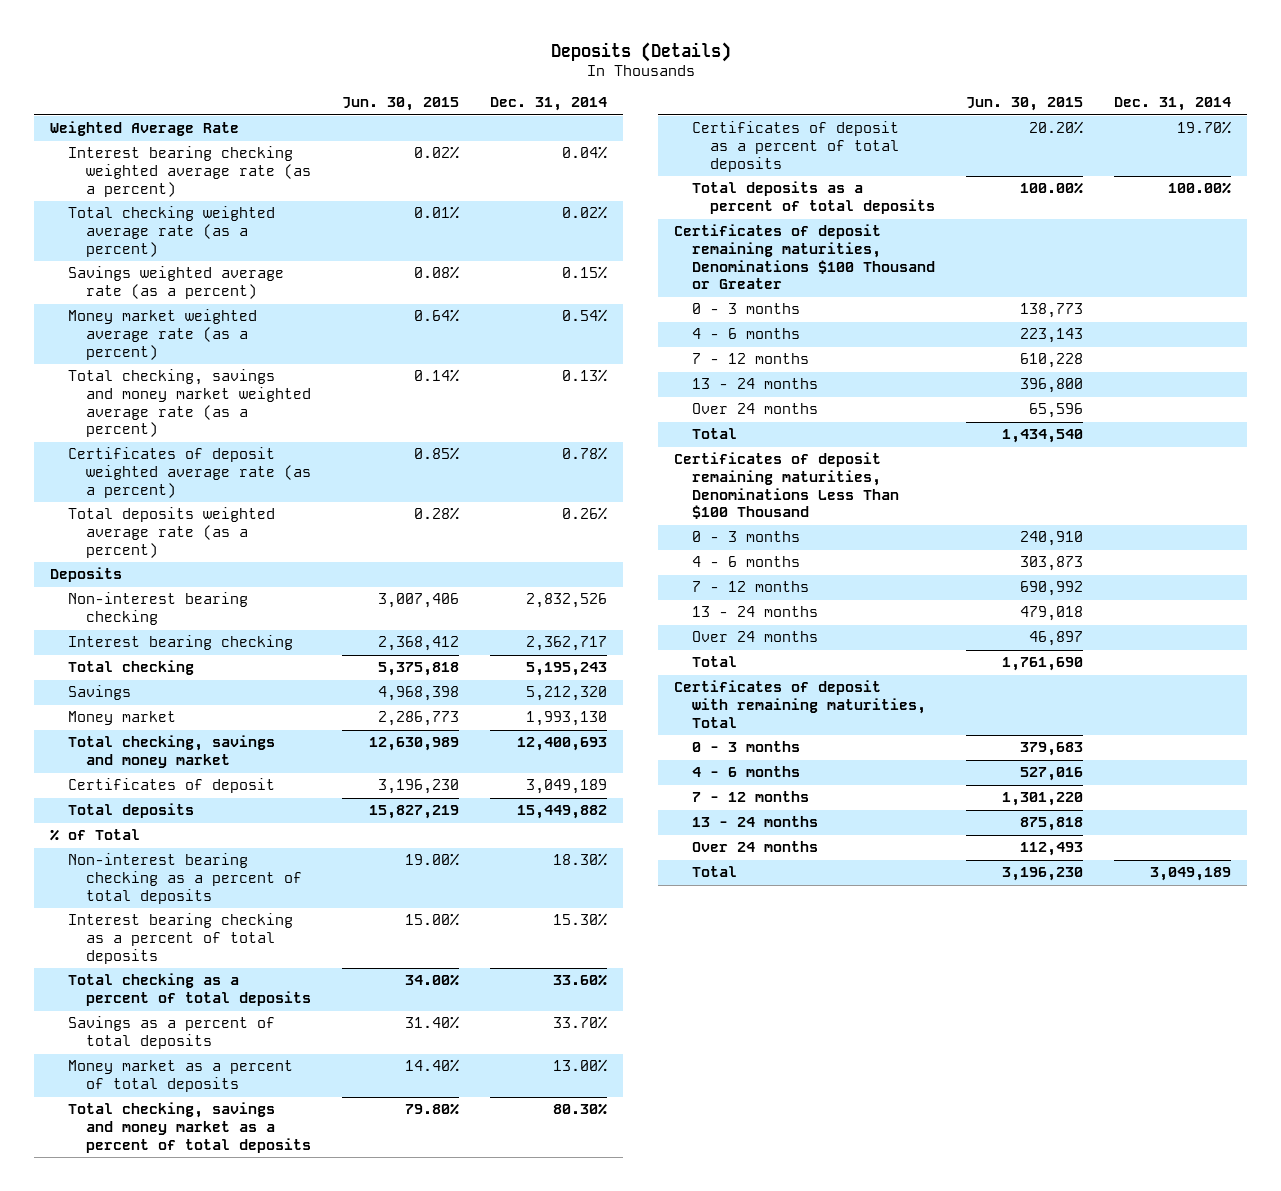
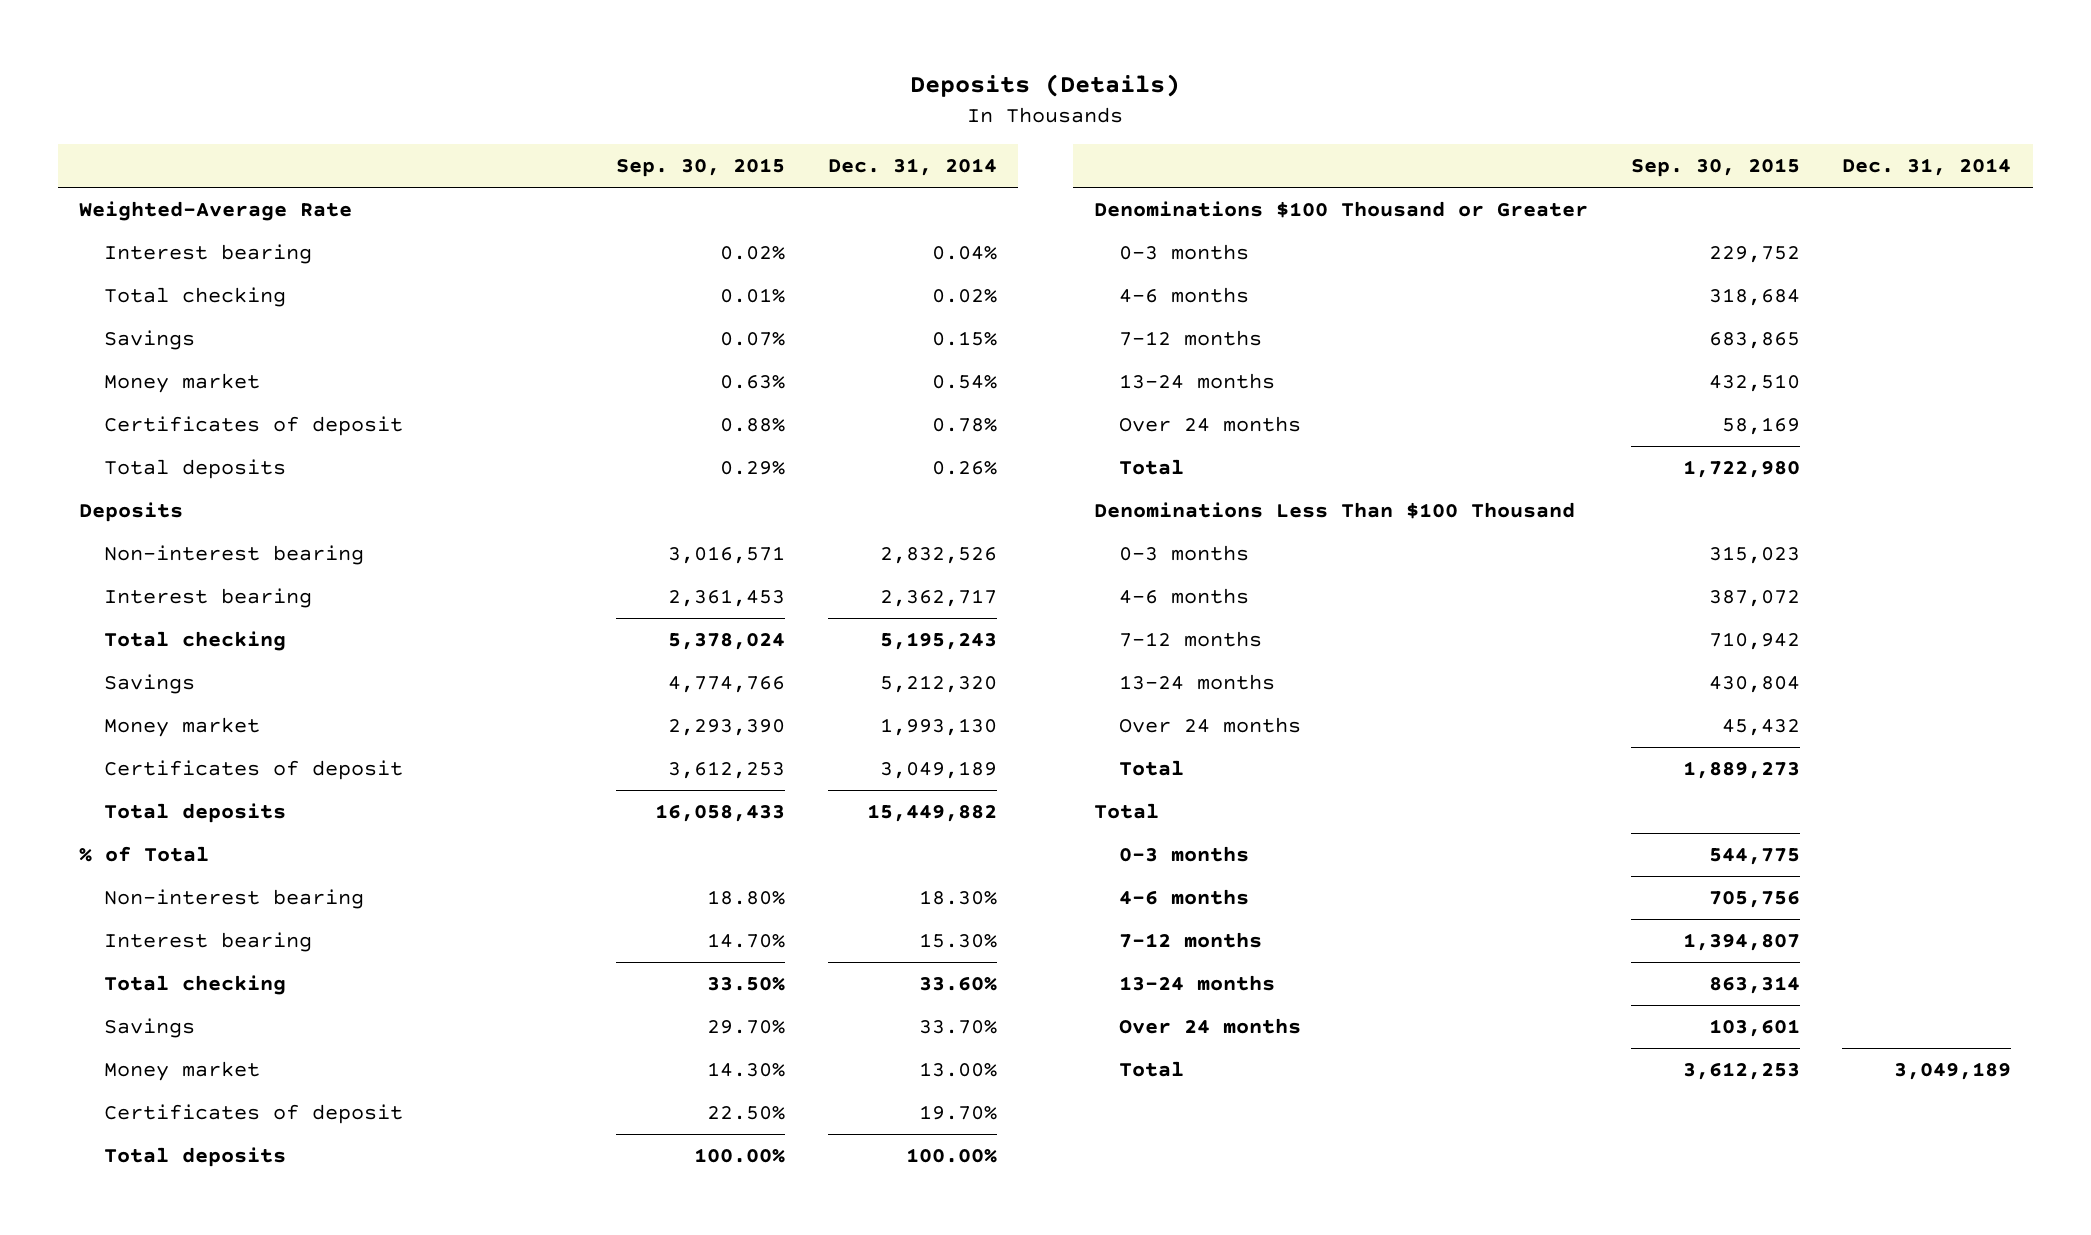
[342,97,460,112] Jun. 30, 2015 -> none
none -> [615,158,785,178] Sep. 30, 2015
[67,369,312,438] Total checking, savings and money market weighted average rate (as a percent) -> none
[49,121,239,137] Weighted Average Rate -> [79,201,353,222] Weighted-Average Rate
[67,146,312,197] Interest bearing checking weighted average rate (as a percent) -> [104,244,313,265] Interest bearing
[67,206,275,257] Total checking weighted average rate (as a percent) -> [104,287,287,308] Total checking
[67,266,284,300] Savings weighted average rate (as a percent) -> [104,330,196,351] Savings
[67,309,257,360] Money market weighted average rate (as a percent) -> [104,373,261,394] Money market
[67,447,312,498] Certificates of deposit weighted average rate (as a percent) -> [104,416,404,437] Certificates of deposit
[67,507,275,558] Total deposits weighted average rate (as a percent) -> [104,459,287,480] Total deposits
[67,592,248,626] Non-interest bearing checking -> [104,545,365,566] Non-interest bearing
[67,635,293,651] Interest bearing checking -> [104,588,313,609] Interest bearing
[67,735,275,769] Total checking, savings and money market -> none
[67,1102,312,1153] Total checking, savings and money market as a percent of total deposits -> none
[67,853,303,904] Non-interest bearing checking as a percent of total deposits -> [104,889,365,910] Non-interest bearing
[67,913,293,964] Interest bearing checking as a percent of total deposits -> [104,932,313,953] Interest bearing
[67,973,312,1007] Total checking as a percent of total deposits -> [104,975,287,996] Total checking
[67,1016,275,1050] Savings as a percent of total deposits -> [104,1018,196,1039] Savings
[67,1060,293,1093] Money market as a percent of total deposits -> [104,1061,261,1082] Money market
[691,121,900,172] Certificates of deposit as a percent of total deposits -> [104,1104,404,1125] Certificates of deposit
[691,181,936,215] Total deposits as a percent of total deposits -> [104,1147,287,1168] Total deposits
[673,224,935,290] Certificates of deposit remaining maturities, Denominations $100 Thousand or Greater -> [1094,201,1589,219] Denominations $100 Thousand or Greater
[691,303,800,315] 0 - 3 months -> [1119,244,1250,261] 0-3 months
[691,328,800,340] 4 - 6 months -> [1119,287,1250,304] 4-6 months
[691,353,809,365] 7 - 12 months -> [1119,330,1263,347] 7-12 months
[691,378,818,390] 13 - 24 months -> [1119,373,1276,390] 13-24 months
[673,452,899,520] Certificates of deposit remaining maturities, Denominations Less Than $100 Thousand -> [1094,502,1576,520] Denominations Less Than $100 Thousand
[691,531,800,543] 0 - 3 months -> [1119,545,1250,562] 0-3 months
[691,556,800,568] 4 - 6 months -> [1119,588,1250,605] 4-6 months
[691,581,809,593] 7 - 12 months -> [1119,631,1263,648] 7-12 months
[691,606,818,618] 13 - 24 months -> [1119,674,1276,691] 13-24 months
[673,680,926,728] Certificates of deposit with remaining maturities, Total -> [1094,803,1160,820] Total
[691,741,800,753] 0 - 3 months -> [1119,846,1250,863] 0-3 months
[691,766,800,778] 4 - 6 months -> [1119,889,1250,906] 4-6 months
[691,791,809,803] 7 - 12 months -> [1119,932,1263,949] 7-12 months
[691,816,818,828] 13 - 24 months -> [1119,975,1276,992] 13-24 months

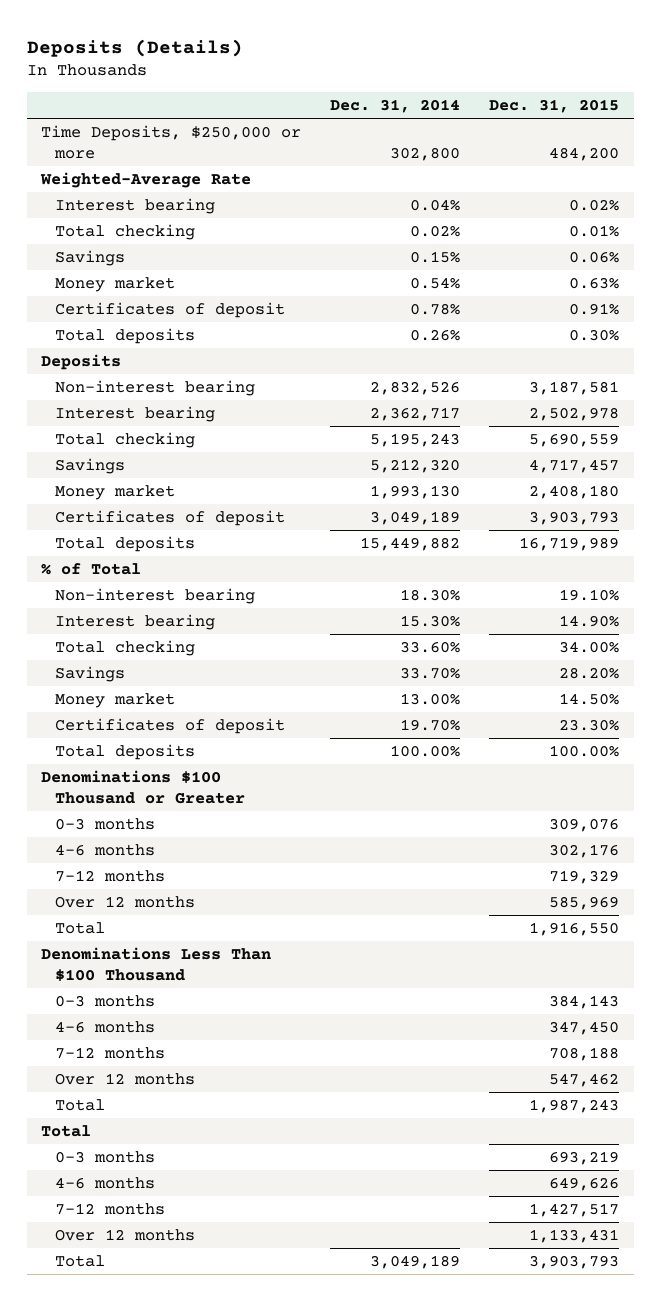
[615,158,785,178] Sep. 30, 2015 -> none
none -> [489,98,620,113] Dec. 31, 2015
none -> [41,124,302,160] Time Deposits, $250,000 or more
[1119,416,1302,433] Over 24 months -> none
[1119,373,1276,390] 13-24 months -> [54,895,195,908] Over 12 months
[1119,717,1302,734] Over 24 months -> none
[1119,674,1276,691] 13-24 months -> [54,1072,195,1085] Over 12 months
[1119,1018,1302,1035] Over 24 months -> none
[1119,975,1276,992] 13-24 months -> [54,1228,195,1241] Over 12 months

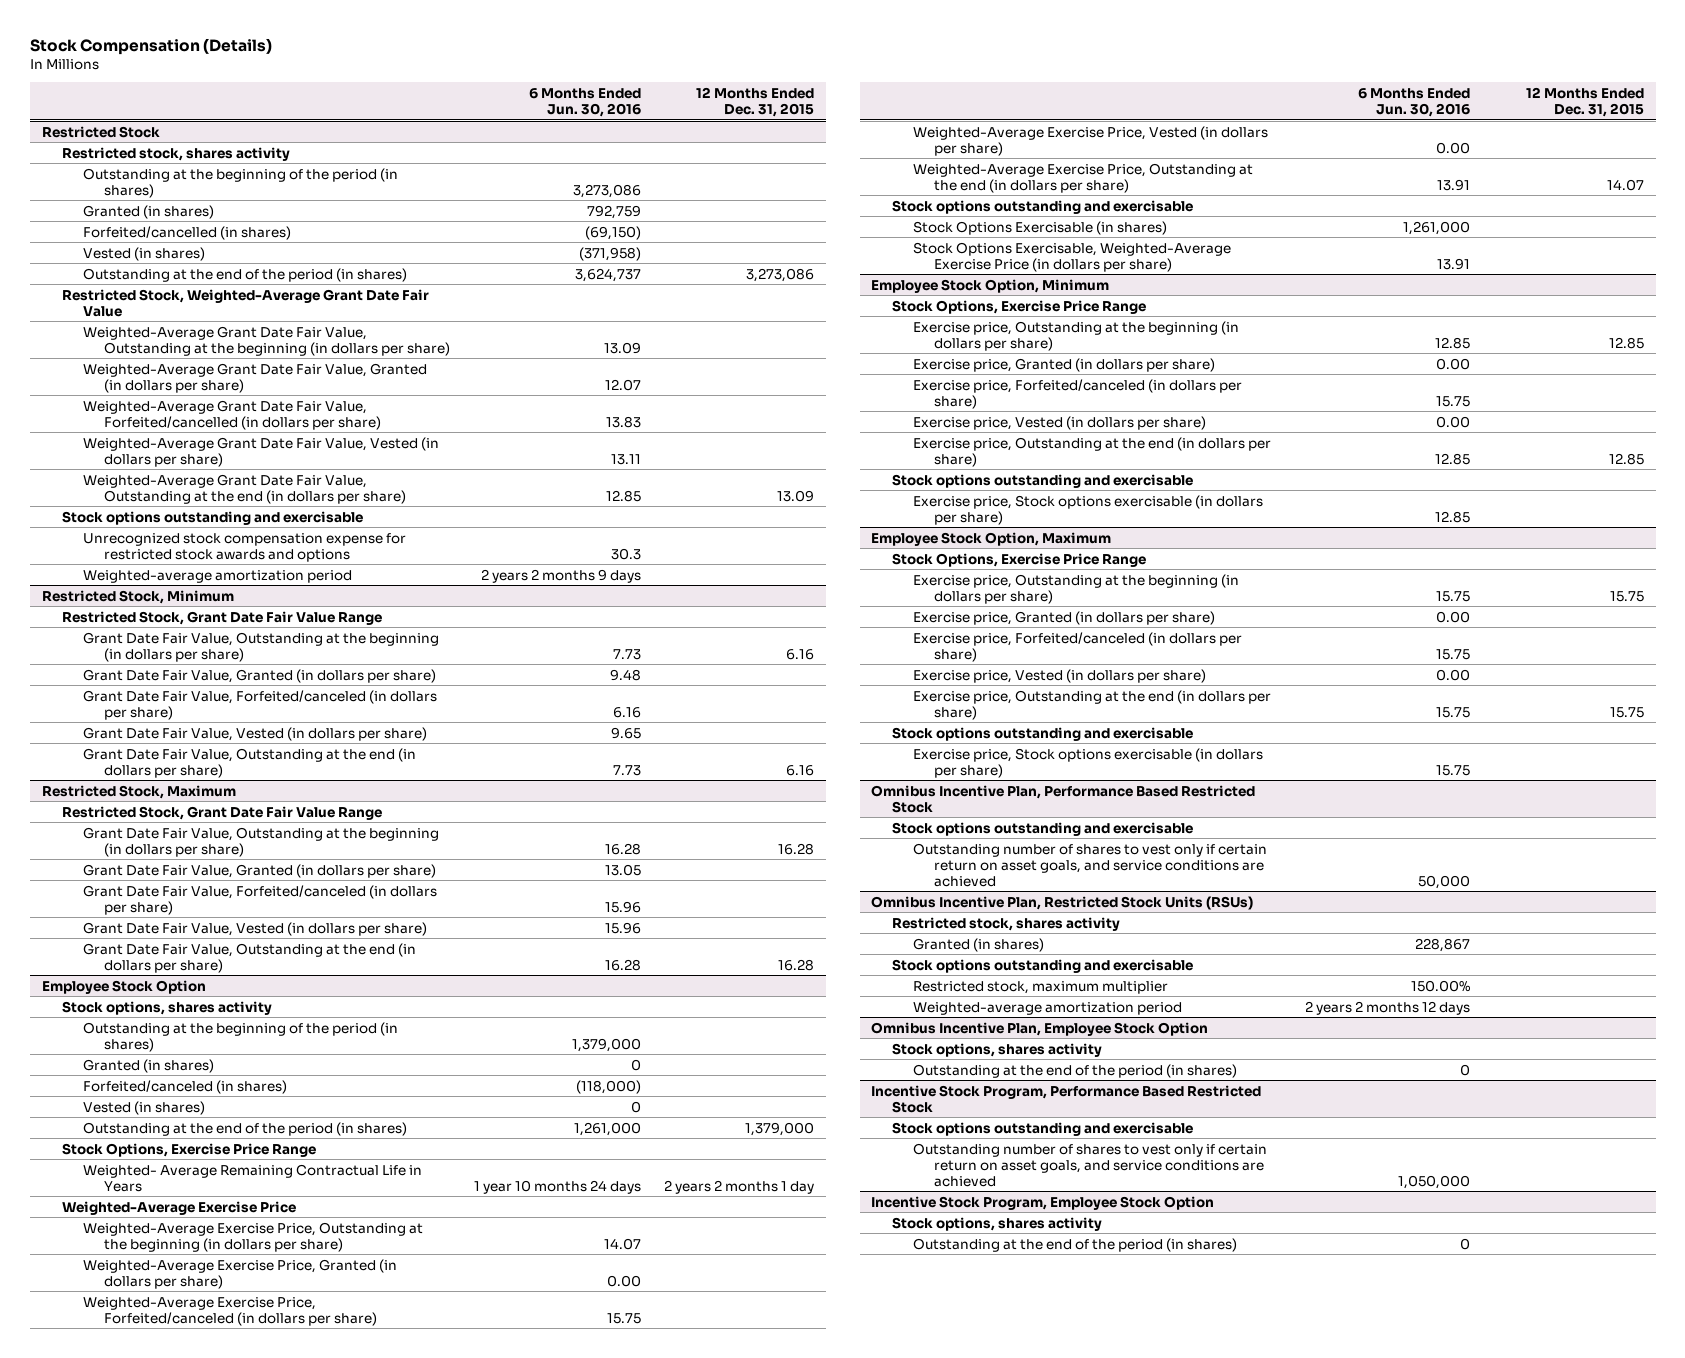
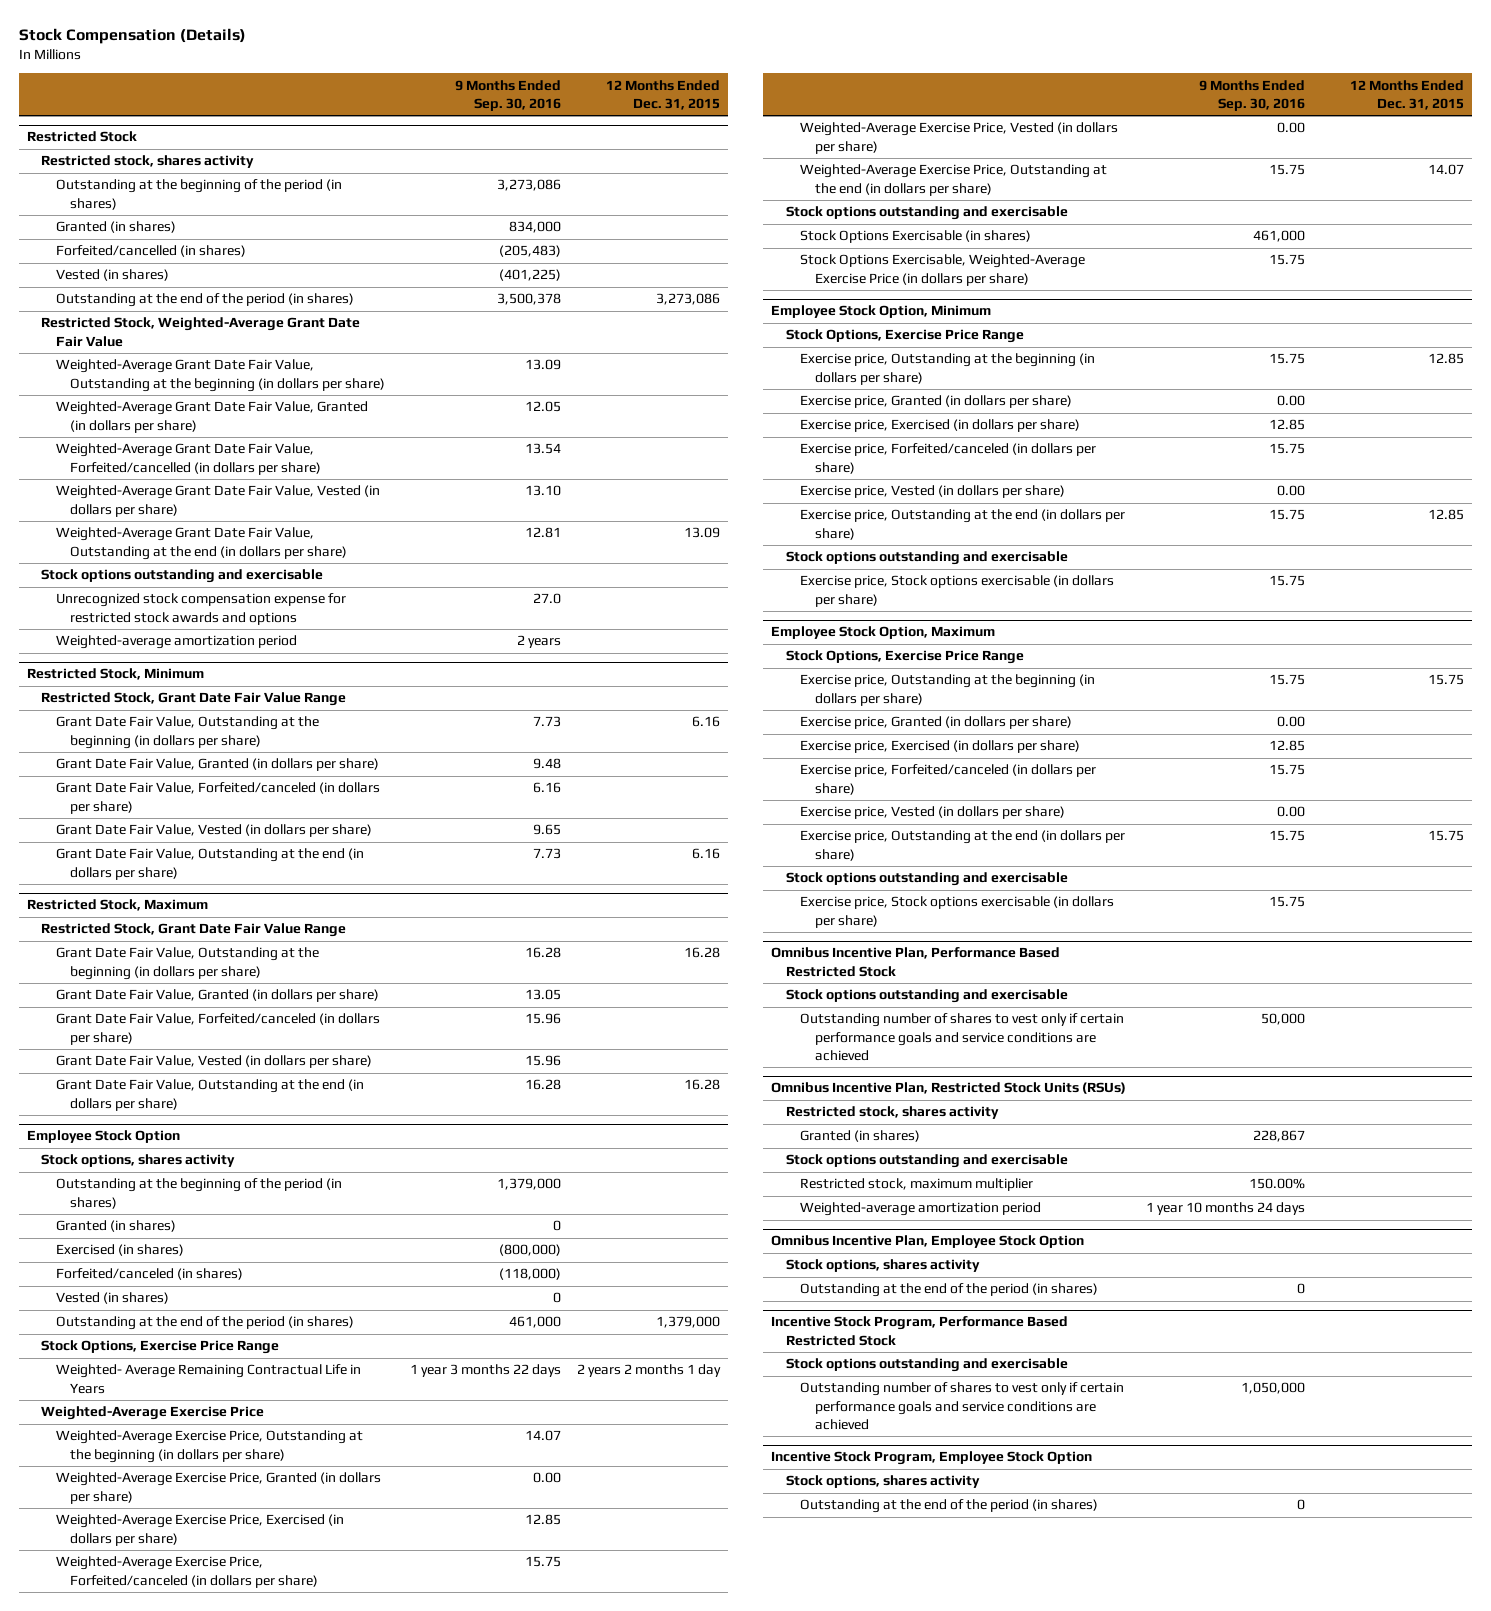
[528,87,641,117] 6 Months Ended Jun. 30, 2016 -> none
none -> [454,79,561,111] 9 Months Ended Sep. 30, 2016
none -> [55,1244,184,1257] Exercised (in shares)
none -> [55,1514,344,1546] Weighted-Average Exercise Price, Exercised (in dollars per share)
none -> [800,419,1081,433] Exercise price, Exercised (in dollars per share)
none -> [800,740,1081,754] Exercise price, Exercised (in dollars per share)
[912,842,1267,887] Outstanding number of shares to vest only if certain return on asset goals, and service conditions are achieved -> [800,1013,1125,1061] Outstanding number of shares to vest only if certain performance goals and service conditions are achieved
[912,1142,1267,1187] Outstanding number of shares to vest only if certain return on asset goals, and service conditions are achieved -> [800,1382,1125,1430] Outstanding number of shares to vest only if certain performance goals and service conditions are achieved

